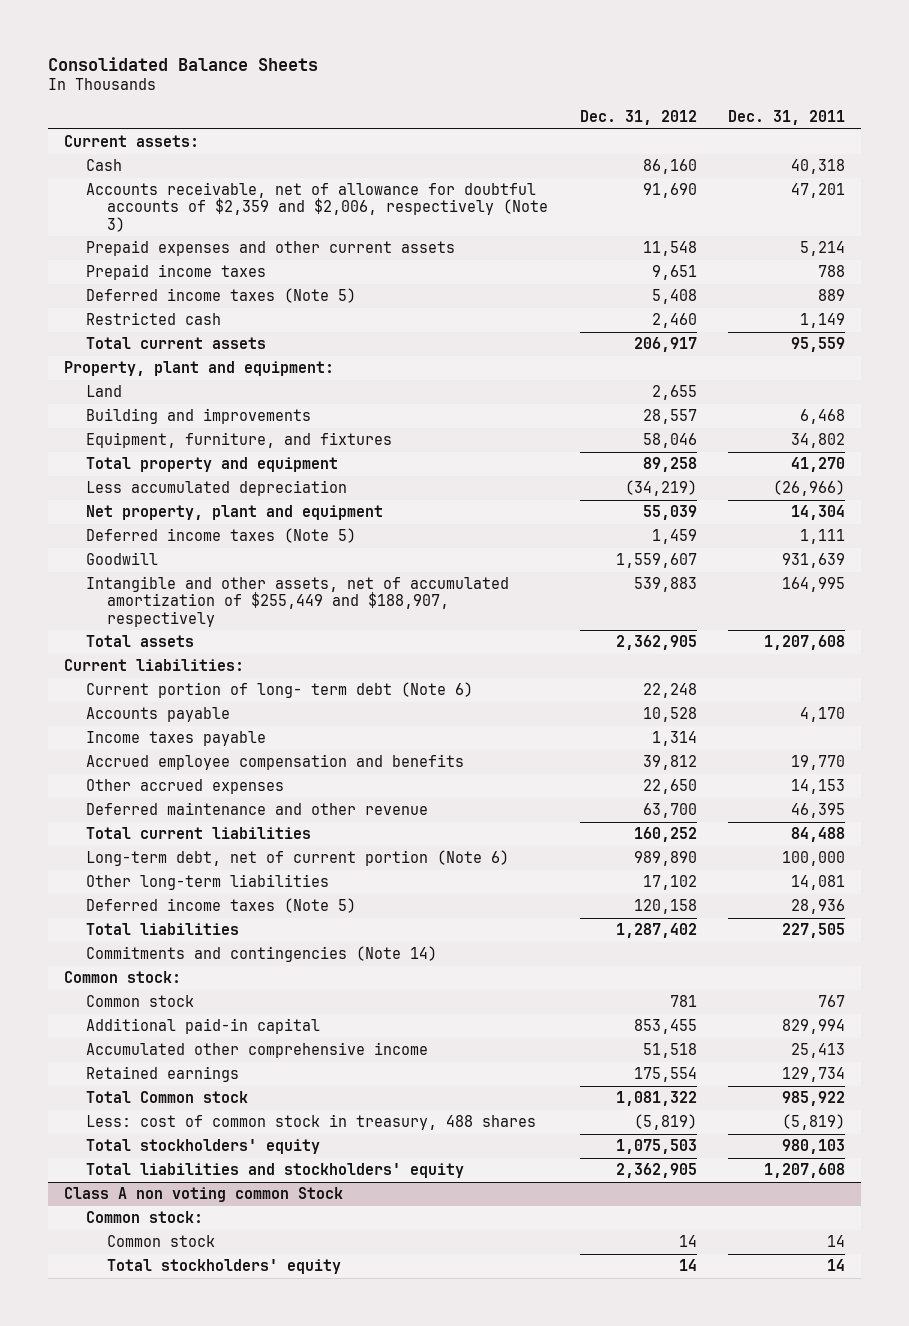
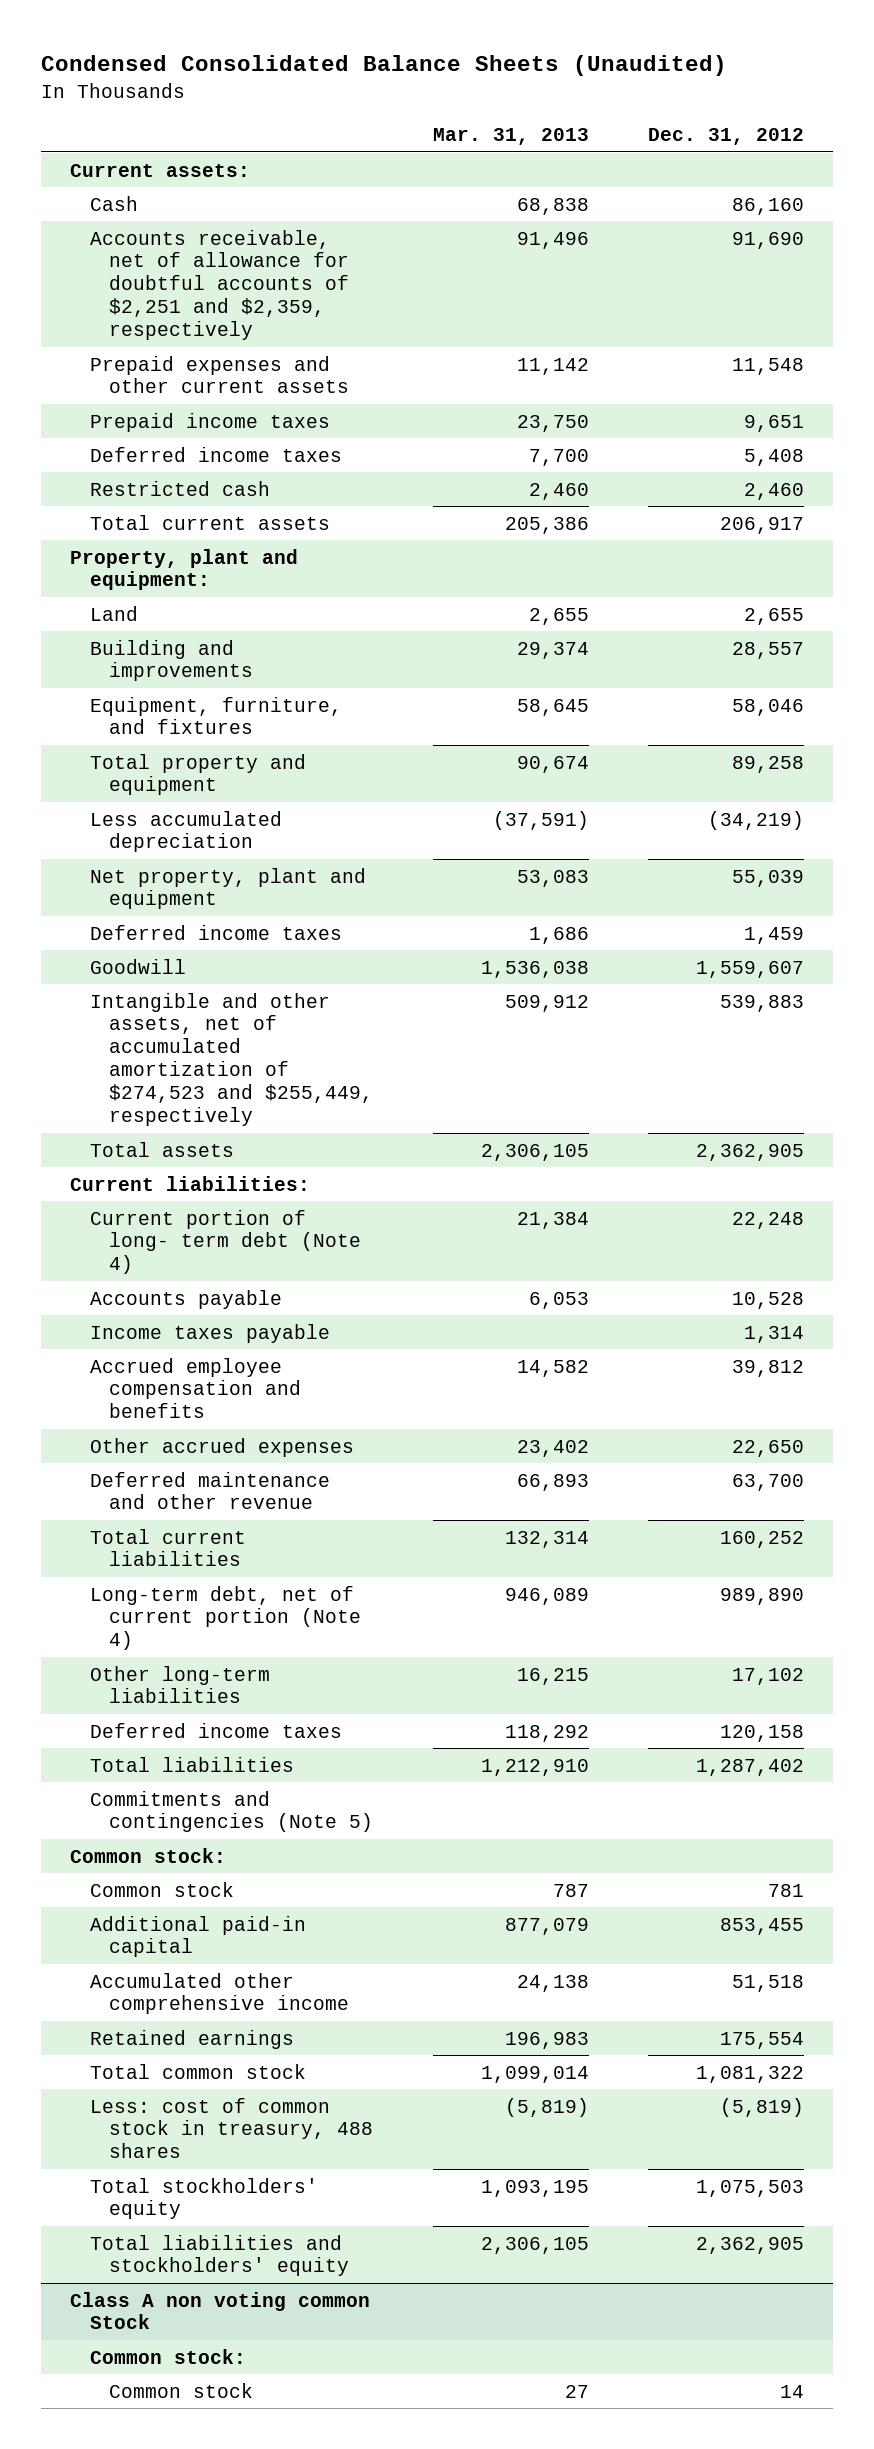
[48,56,319,71] Consolidated Balance Sheets -> [40,55,727,77] Condensed Consolidated Balance Sheets (Unaudited)
[728,110,846,126] Dec. 31, 2011 -> none
none -> [432,128,589,146] Mar. 31, 2013
[85,182,549,232] Accounts receivable, net of allowance for doubtful accounts of $2,359 and $2,006, respectively (Note 3) -> [89,229,350,341] Accounts receivable, net of allowance for doubtful accounts of $2,251 and $2,359, respectively
[85,288,356,304] Deferred income taxes (Note 5) -> [89,446,342,462] Deferred income taxes
[85,528,356,544] Deferred income taxes (Note 5) -> [89,924,342,940] Deferred income taxes
[85,576,509,627] Intangible and other assets, net of accumulated amortization of $255,449 and $188,907, respectively -> [89,992,374,1127] Intangible and other assets, net of accumulated amortization of $274,523 and $255,449, respectively
[85,682,473,699] Current portion of long- term debt (Note 6) -> [89,1209,362,1275] Current portion of long- term debt (Note 4)
[85,850,509,867] Long-term debt, net of current portion (Note 6) -> [89,1585,362,1651] Long-term debt, net of current portion (Note 4)
[85,898,356,914] Deferred income taxes (Note 5) -> [89,1722,342,1738] Deferred income taxes
[85,946,437,963] Commitments and contingencies (Note 14) -> [89,1790,374,1833] Commitments and contingencies (Note 5)
[85,1091,248,1104] Total Common stock -> [89,2063,306,2079] Total common stock
[107,1259,342,1275] Total stockholders' equity -> none

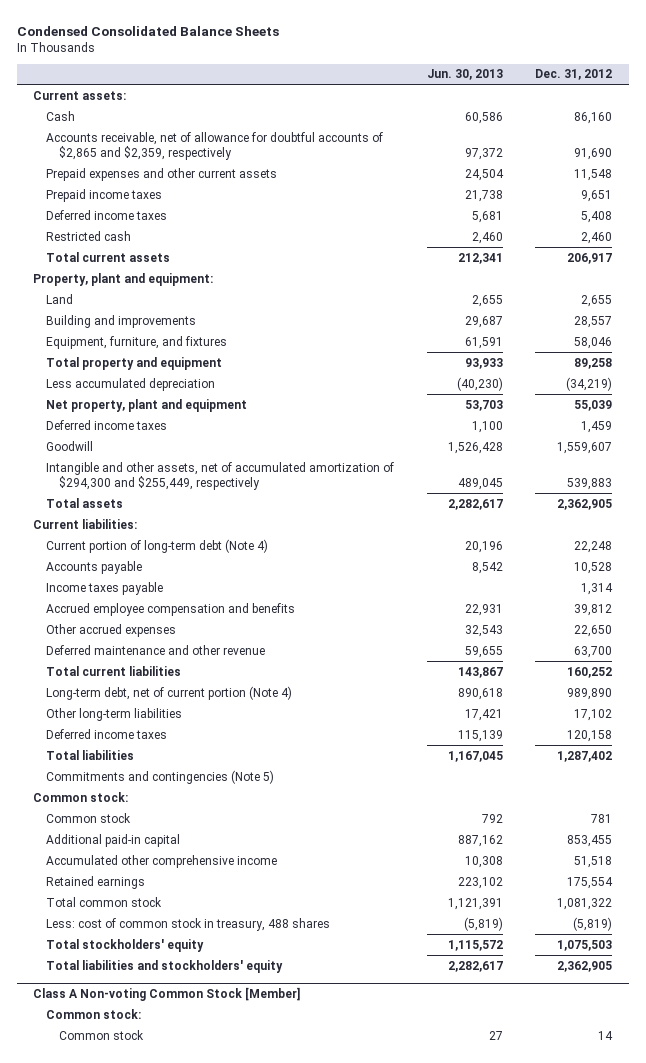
[40,55,727,77] Condensed Consolidated Balance Sheets (Unaudited) -> [17,25,280,36] Condensed Consolidated Balance Sheets
[432,128,589,146] Mar. 31, 2013 -> none
none -> [426,69,503,81] Jun. 30, 2013
[89,229,350,341] Accounts receivable, net of allowance for doubtful accounts of $2,251 and $2,359, respectively -> [46,131,384,160] Accounts receivable, net of allowance for doubtful accounts of $2,865 and $2,359, respectively
[89,992,374,1127] Intangible and other assets, net of accumulated amortization of $274,523 and $255,449, respectively -> [46,461,395,490] Intangible and other assets, net of accumulated amortization of $294,300 and $255,449, respectively
[89,1209,362,1275] Current portion of long- term debt (Note 4) -> [46,538,269,553] Current portion of long-term debt (Note 4)
[70,2291,371,2330] Class A non voting common Stock -> [33,987,301,1002] Class A Non-voting Common Stock [Member]

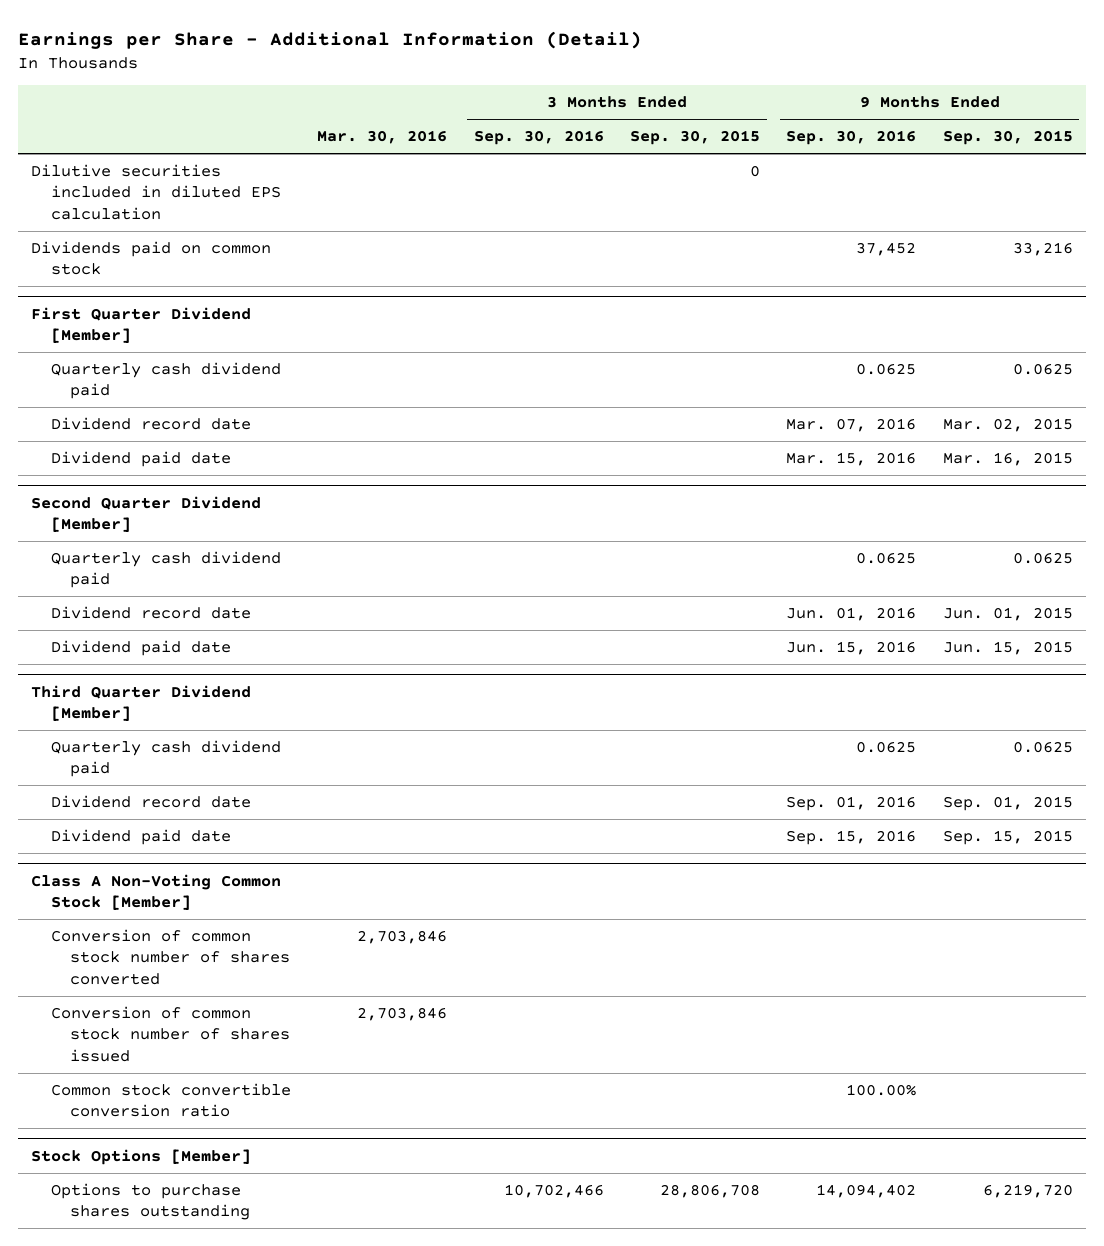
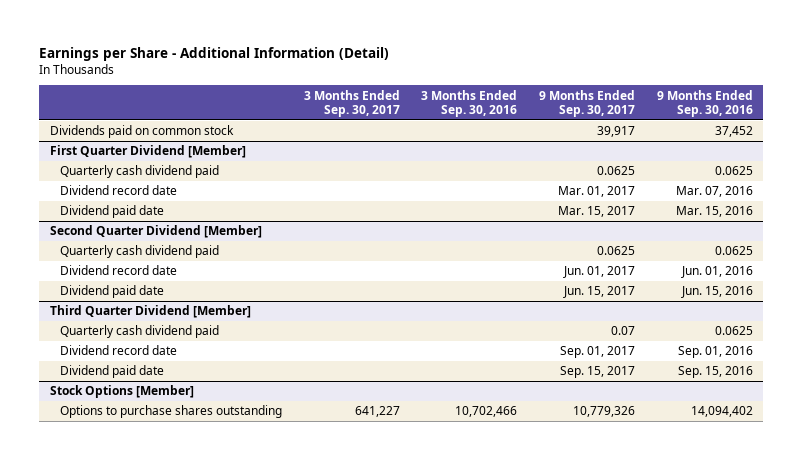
[317,130,448,145] Mar. 30, 2016 -> none
[629,130,760,146] Sep. 30, 2015 -> none
[942,130,1073,146] Sep. 30, 2015 -> none
none -> [303,89,400,117] 3 Months Ended Sep. 30, 2017
none -> [538,89,635,117] 9 Months Ended Sep. 30, 2017
[31,164,281,220] Dilutive securities included in diluted EPS calculation -> none
[31,873,282,911] Class A Non-Voting Common Stock [Member] -> none
[50,929,291,985] Conversion of common stock number of shares converted -> none
[50,1006,291,1062] Conversion of common stock number of shares issued -> none
[50,1083,291,1118] Common stock convertible conversion ratio -> none

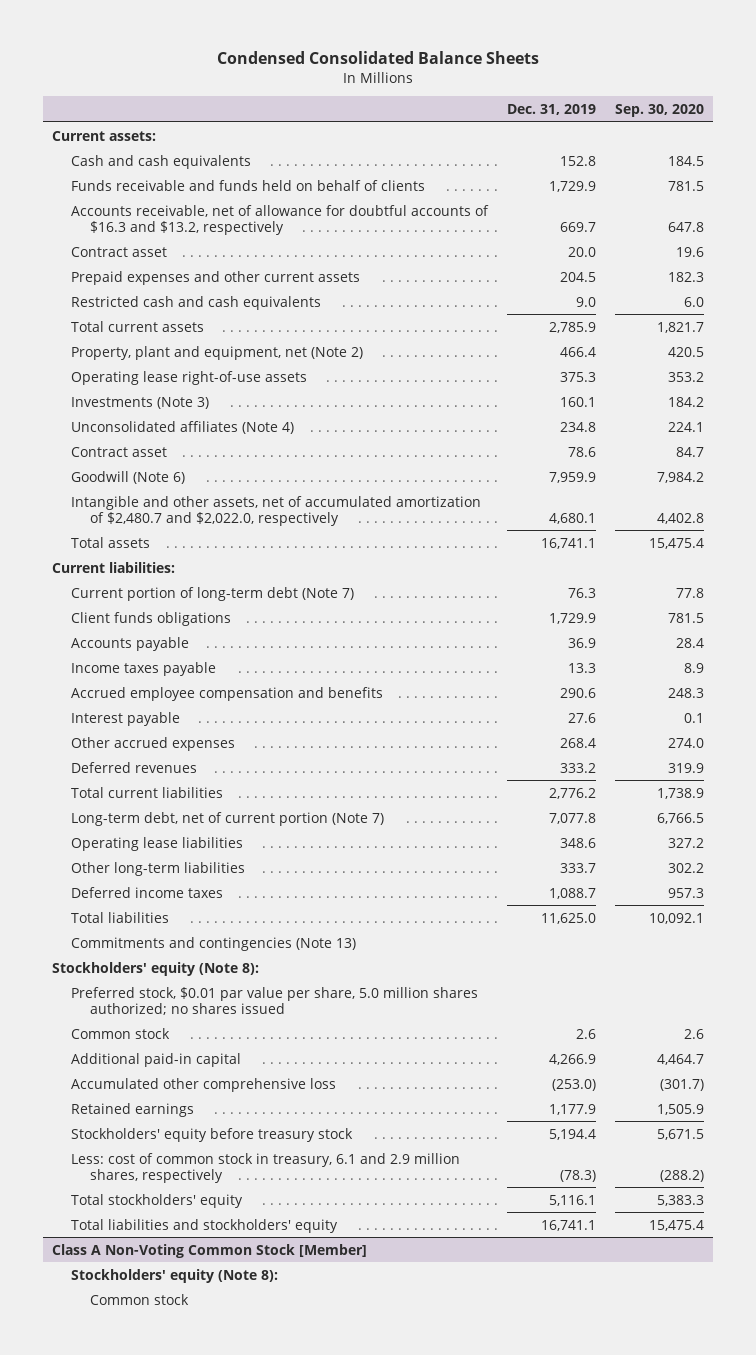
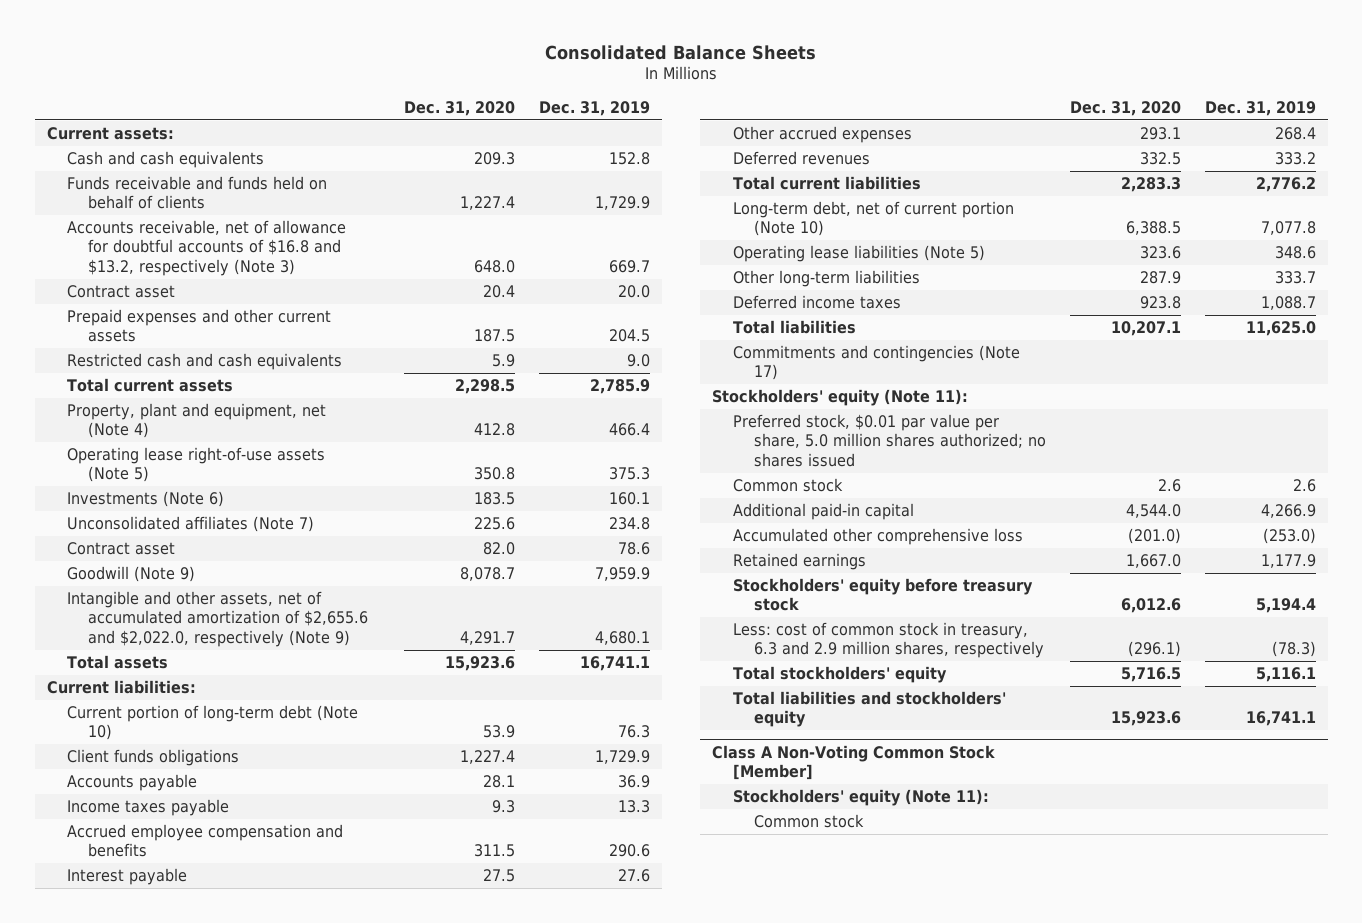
[217,51,540,65] Condensed Consolidated Balance Sheets -> [545,44,817,60] Consolidated Balance Sheets
[615,103,705,117] Sep. 30, 2020 -> none
none -> [403,100,515,116] Dec. 31, 2020
[71,204,490,235] Accounts receivable, net of allowance for doubtful accounts of $16.3 and $13.2, respectively -> [67,220,347,276] Accounts receivable, net of allowance for doubtful accounts of $16.8 and $13.2, respectively (Note 3)
[71,345,364,360] Property, plant and equipment, net (Note 2) -> [67,403,327,439] Property, plant and equipment, net (Note 4)
[71,370,308,385] Operating lease right-of-use assets -> [67,447,326,483] Operating lease right-of-use assets (Note 5)
[71,396,210,409] Investments (Note 3) -> [67,491,225,508] Investments (Note 6)
[71,420,295,434] Unconsolidated affiliates (Note 4) -> [67,516,315,533] Unconsolidated affiliates (Note 7)
[71,470,186,484] Goodwill (Note 6) -> [67,566,196,583] Goodwill (Note 9)
[71,495,482,526] Intangible and other assets, net of accumulated amortization of $2,480.7 and $2,022.0, respectively -> [67,591,368,647] Intangible and other assets, net of accumulated amortization of $2,655.6 and $2,022.0, respectively (Note 9)
[71,586,355,601] Current portion of long-term debt (Note 7) -> [67,705,359,741] Current portion of long-term debt (Note 10)
[71,811,385,826] Long-term debt, net of current portion (Note 7) -> [732,201,1014,237] Long-term debt, net of current portion (Note 10)
[71,836,244,851] Operating lease liabilities -> [732,245,985,263] Operating lease liabilities (Note 5)
[71,936,357,951] Commitments and contingencies (Note 13) -> [732,345,1020,381] Commitments and contingencies (Note 17)
[52,961,260,976] Stockholders' equity (Note 8): -> [712,389,969,407] Stockholders' equity (Note 11):
[71,1152,461,1183] Less: cost of common stock in treasury, 6.1 and 2.9 million shares, respectively -> [732,622,1044,659] Less: cost of common stock in treasury, 6.3 and 2.9 million shares, respectively
[71,1268,279,1283] Stockholders' equity (Note 8): -> [732,789,989,807] Stockholders' equity (Note 11):

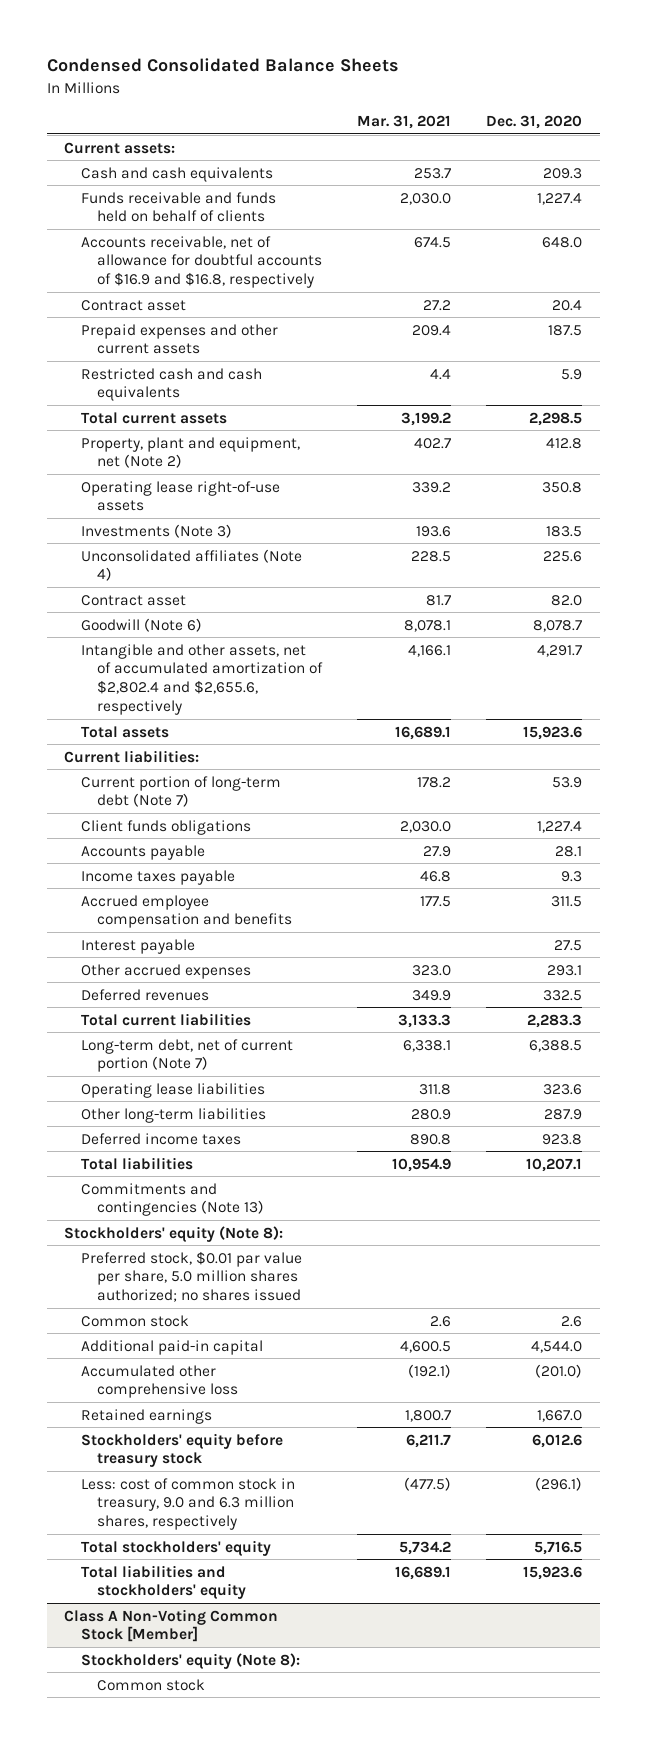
[545,44,817,60] Consolidated Balance Sheets -> [46,58,399,73] Condensed Consolidated Balance Sheets
[538,100,650,116] Dec. 31, 2019 -> none
none -> [357,115,452,130] Mar. 31, 2021
[67,220,347,276] Accounts receivable, net of allowance for doubtful accounts of $16.8 and $13.2, respectively (Note 3) -> [80,235,323,289] Accounts receivable, net of allowance for doubtful accounts of $16.9 and $16.8, respectively
[67,403,327,439] Property, plant and equipment, net (Note 4) -> [80,436,300,469] Property, plant and equipment, net (Note 2)
[67,447,326,483] Operating lease right-of-use assets (Note 5) -> [80,480,280,512] Operating lease right-of-use assets
[67,491,225,508] Investments (Note 6) -> [80,523,232,538] Investments (Note 3)
[67,516,315,533] Unconsolidated affiliates (Note 7) -> [80,548,302,582] Unconsolidated affiliates (Note 4)
[67,566,196,583] Goodwill (Note 9) -> [80,617,202,632] Goodwill (Note 6)
[67,591,368,647] Intangible and other assets, net of accumulated amortization of $2,655.6 and $2,022.0, respectively (Note 9) -> [80,643,324,715] Intangible and other assets, net of accumulated amortization of $2,802.4 and $2,655.6, respectively
[67,705,359,741] Current portion of long-term debt (Note 10) -> [80,775,281,808] Current portion of long-term debt (Note 7)
[732,201,1014,237] Long-term debt, net of current portion (Note 10) -> [80,1038,293,1073] Long-term debt, net of current portion (Note 7)
[732,245,985,263] Operating lease liabilities (Note 5) -> [80,1082,265,1098] Operating lease liabilities
[732,345,1020,381] Commitments and contingencies (Note 17) -> [80,1182,265,1217] Commitments and contingencies (Note 13)
[712,389,969,407] Stockholders' equity (Note 11): -> [64,1225,284,1242] Stockholders' equity (Note 8):
[732,622,1044,659] Less: cost of common stock in treasury, 6.3 and 2.9 million shares, respectively -> [80,1477,295,1531] Less: cost of common stock in treasury, 9.0 and 6.3 million shares, respectively
[732,789,989,807] Stockholders' equity (Note 11): -> [80,1652,300,1669] Stockholders' equity (Note 8):

